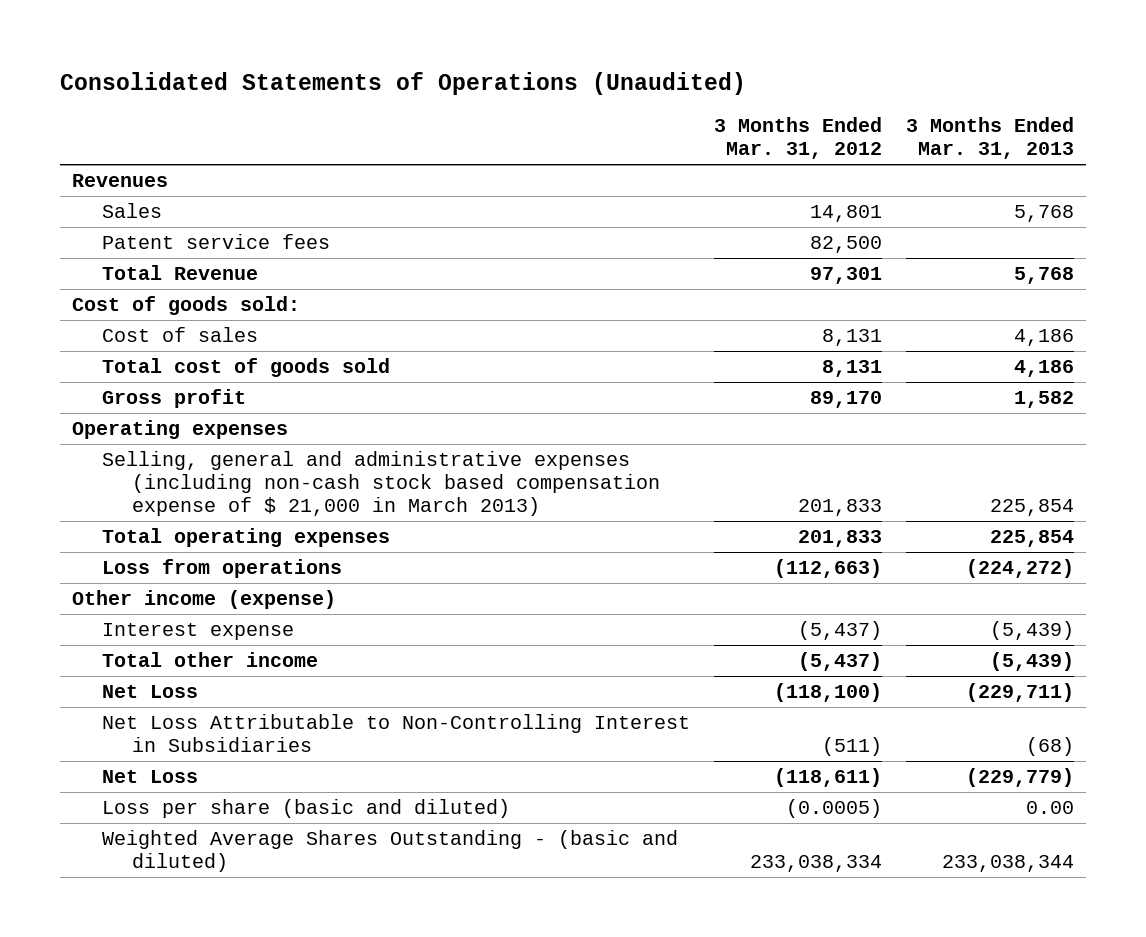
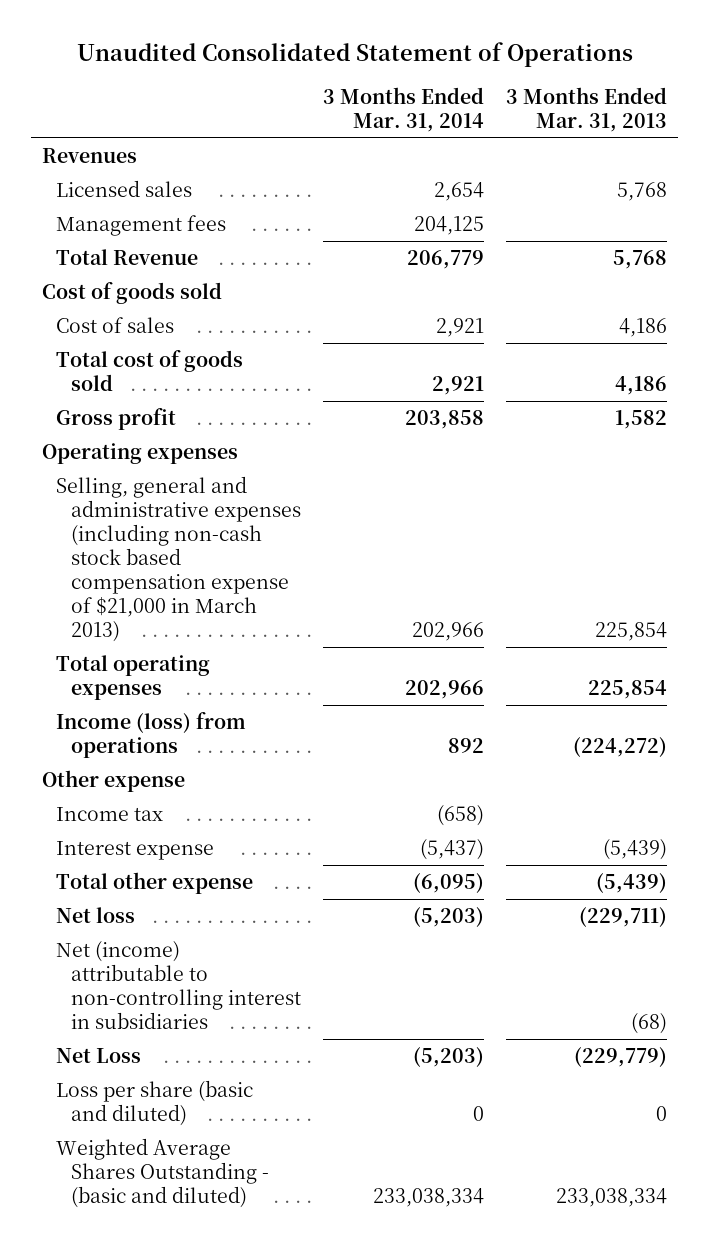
[59,72,746,96] Consolidated Statements of Operations (Unaudited) -> [76,41,633,67] Unaudited Consolidated Statement of Operations
[713,117,882,160] 3 Months Ended Mar. 31, 2012 -> none
none -> [322,86,484,133] 3 Months Ended Mar. 31, 2014
[101,234,330,250] Patent service fees -> none
[101,203,162,219] Sales -> [56,179,193,197] Licensed sales
none -> [56,214,227,236] Management fees
[71,296,300,316] Cost of goods sold: -> [41,281,222,304] Cost of goods sold
[101,451,660,516] Selling, general and administrative expenses (including non-cash stock based compensation expense of $ 21,000 in March 2013) -> [56,475,301,642] Selling, general and administrative expenses (including non-cash stock based compensation expense of $21,000 in March 2013)
[101,559,342,579] Loss from operations -> [56,711,247,758] Income (loss) from operations
[71,590,336,610] Other income (expense) -> [41,769,185,792] Other expense
none -> [56,806,164,821] Income tax
[101,652,318,668] Total other income -> [56,871,254,894] Total other expense
[101,685,198,699] Net Loss -> [56,906,136,923] Net loss
[101,714,690,753] Net Loss Attributable to Non-Controlling Interest in Subsidiaries -> [56,940,301,1029] Net (income) attributable to non-controlling interest in subsidiaries
[1026,801,1075,815] 0.00 -> [656,1105,668,1121] 0
[942,855,1075,873] 233,038,344 -> [556,1187,668,1207] 233,038,334

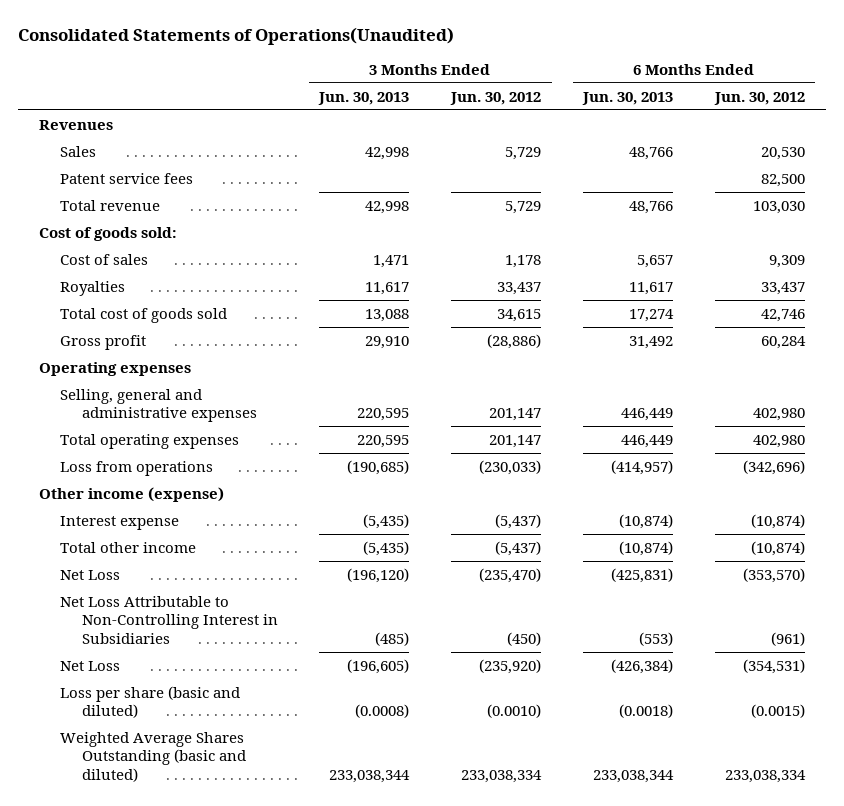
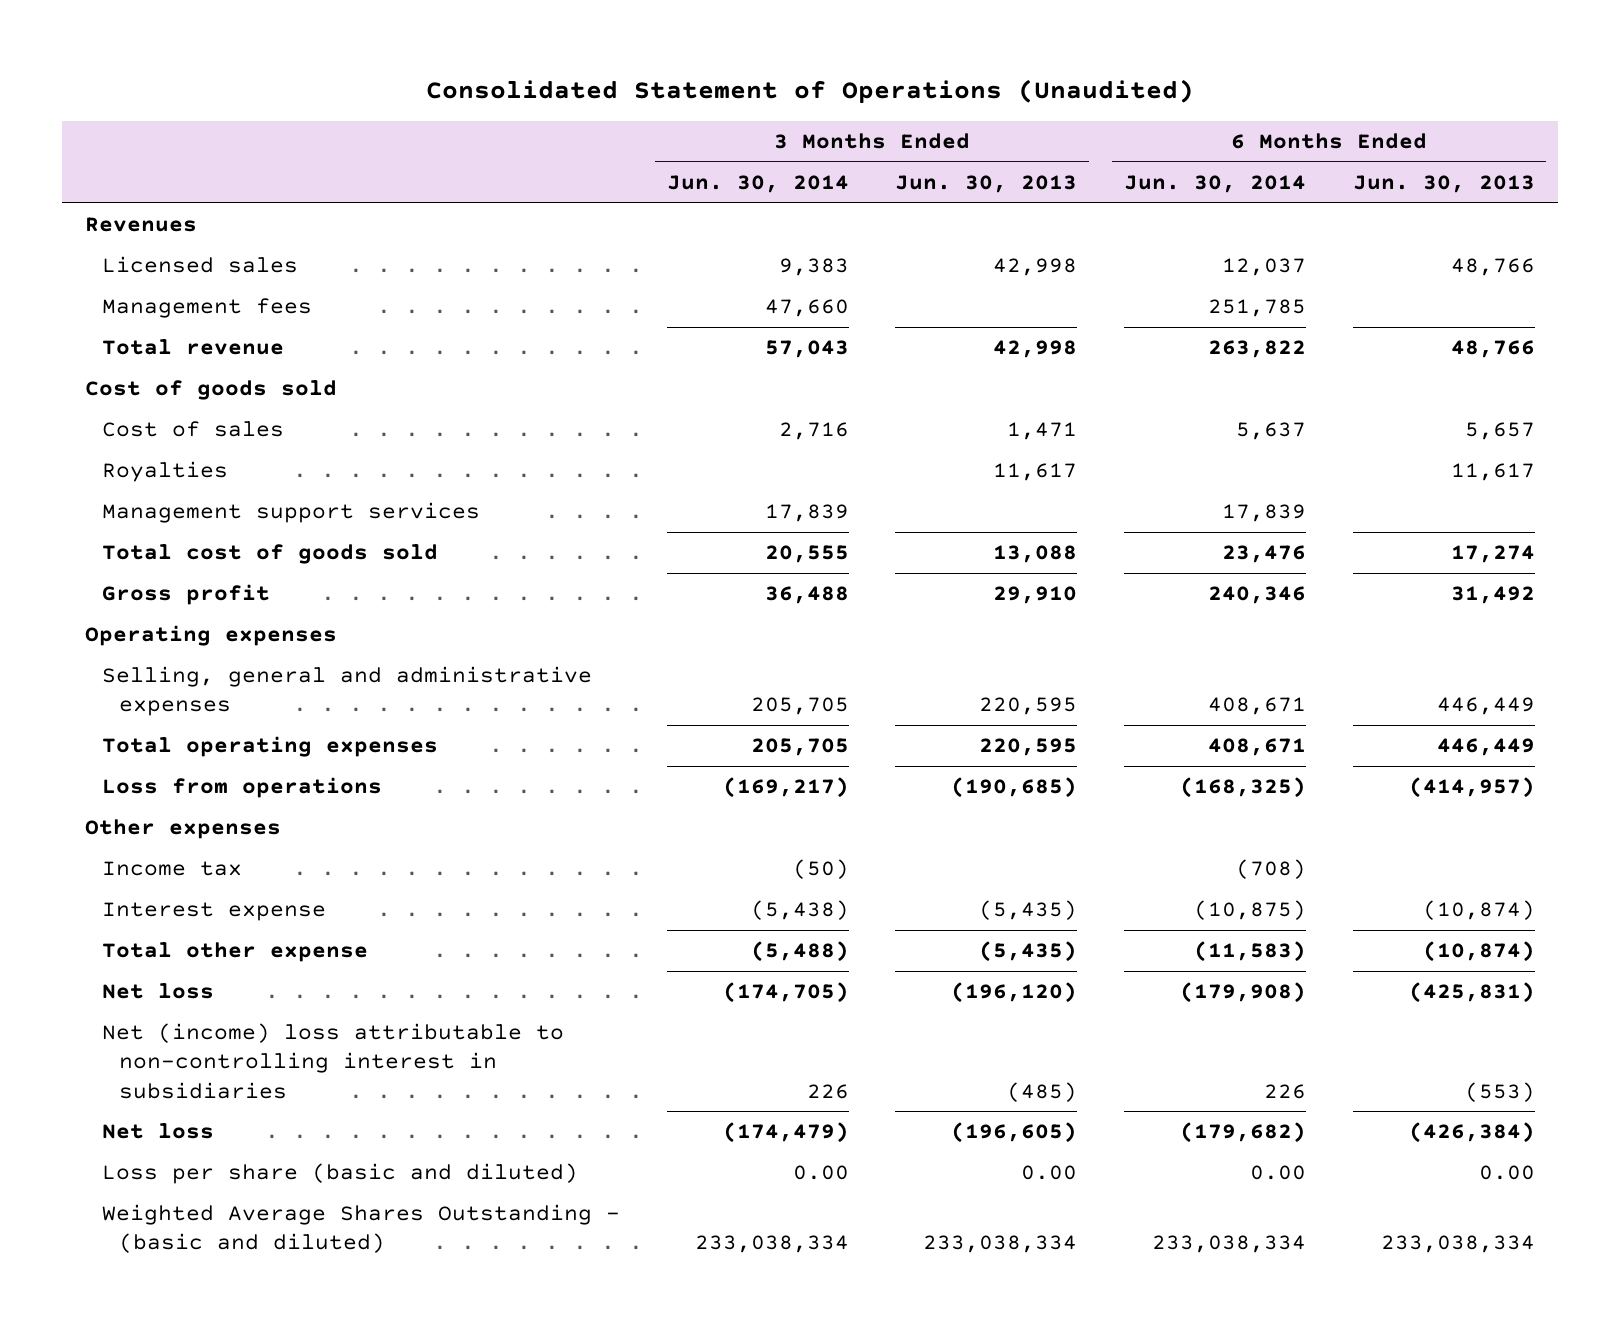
[17,27,454,46] Consolidated Statements of Operations(Unaudited) -> [425,78,1194,104] Consolidated Statement of Operations (Unaudited)
[450,91,542,105] Jun. 30, 2012 -> none
[713,91,805,105] Jun. 30, 2012 -> none
none -> [666,175,849,194] Jun. 30, 2014
none -> [1124,175,1307,194] Jun. 30, 2014
[60,172,194,184] Patent service fees -> none
[60,145,97,157] Sales -> [102,256,299,274] Licensed sales
none -> [102,298,313,319] Management fees
[38,226,177,241] Cost of goods sold: -> [85,380,338,401] Cost of goods sold
none -> [102,502,481,524] Management support services
[38,486,224,502] Other income (expense) -> [85,819,282,840] Other expenses
none -> [102,861,243,877] Income tax
[60,541,197,553] Total other income -> [102,942,369,963] Total other expense
[60,569,121,580] Net Loss -> [102,983,215,1000] Net loss
[60,595,278,644] Net Loss Attributable to Non-Controlling Interest in Subsidiaries -> [102,1023,565,1099] Net (income) loss attributable to non-controlling interest in subsidiaries
[60,660,121,671] Net Loss -> [102,1123,215,1140] Net loss
[355,704,410,719] (0.0008) -> [1021,1165,1078,1181] 0.00
[618,704,673,719] (0.0018) -> [1478,1165,1535,1181] 0.00
[60,731,246,782] Weighted Average Shares Outstanding (basic and diluted) -> [102,1204,621,1254] Weighted Average Shares Outstanding - (basic and diluted)
[329,769,411,783] 233,038,344 -> [923,1235,1078,1254] 233,038,334
[592,769,674,783] 233,038,344 -> [1380,1235,1535,1254] 233,038,334

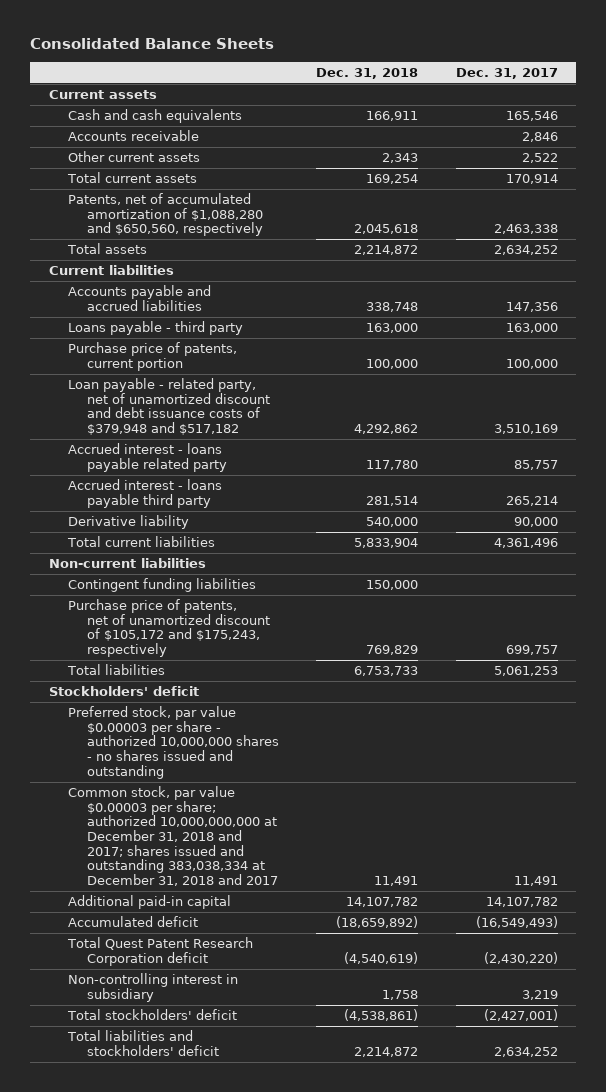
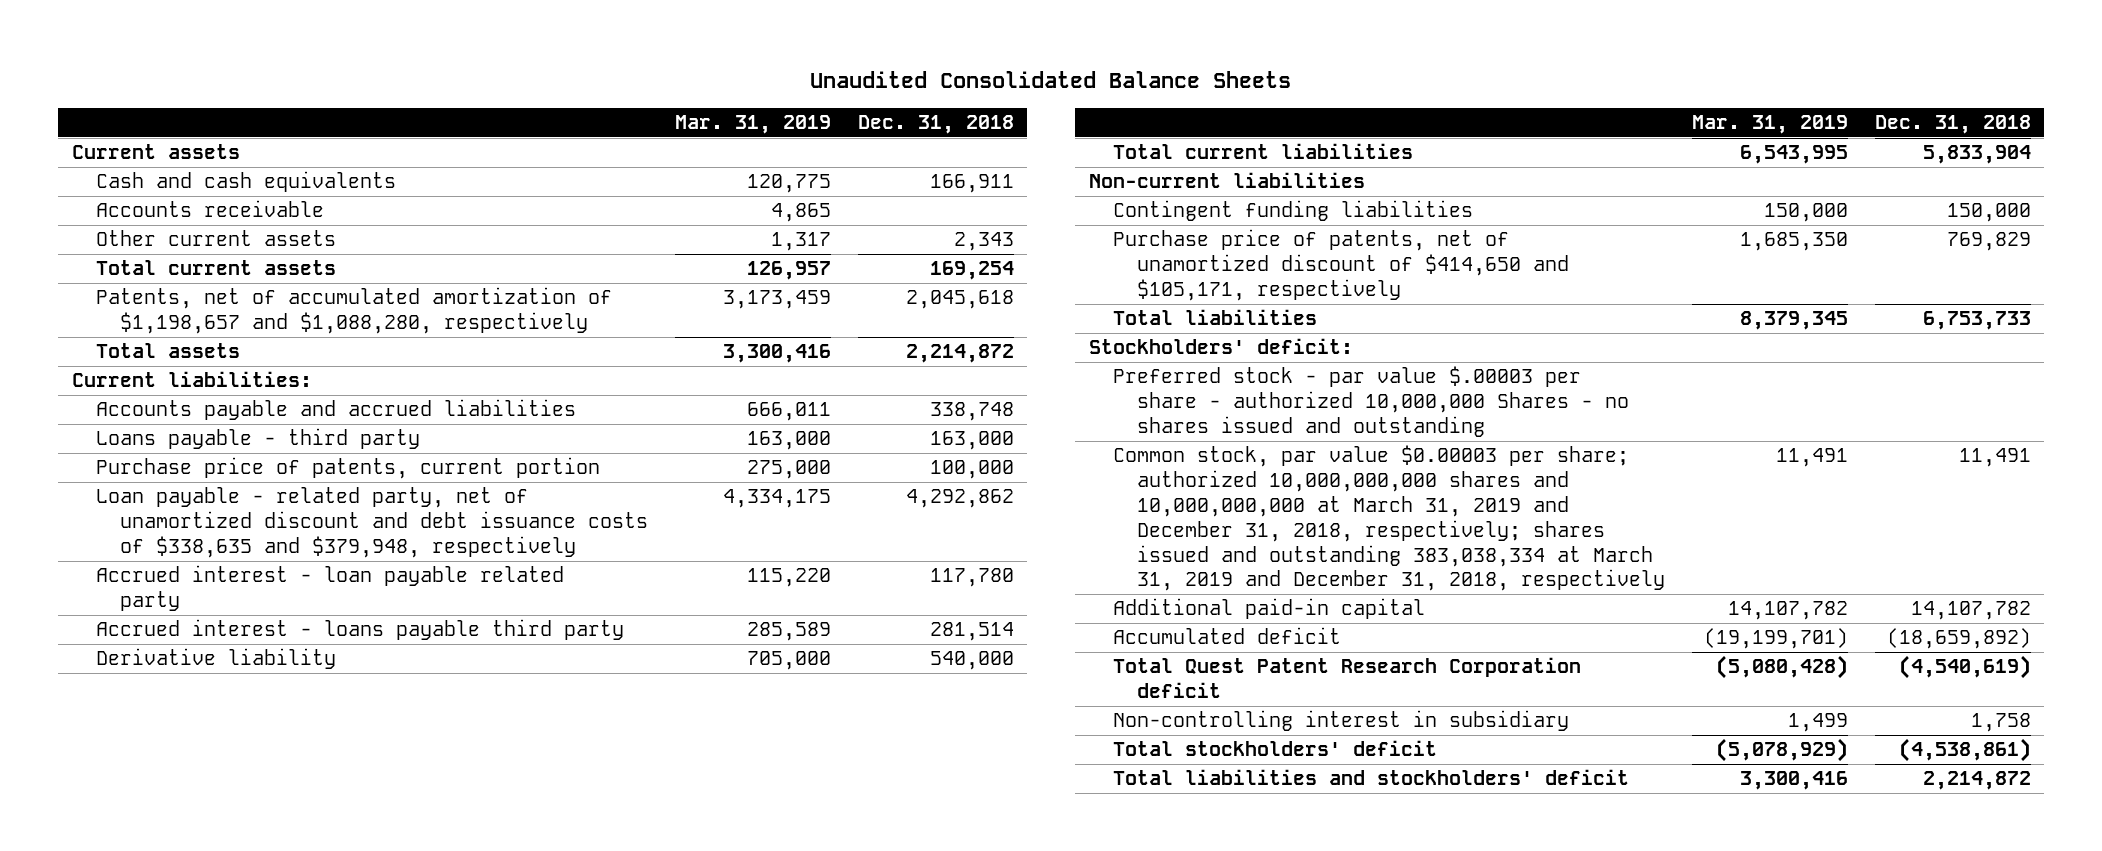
[29,38,274,50] Consolidated Balance Sheets -> [810,71,1292,89] Unaudited Consolidated Balance Sheets
[455,67,558,79] Dec. 31, 2017 -> none
none -> [674,114,831,134] Mar. 31, 2019
[67,192,263,237] Patents, net of accumulated amortization of $1,088,280 and $650,560, respectively -> [95,287,612,335] Patents, net of accumulated amortization of $1,198,657 and $1,088,280, respectively
[48,264,174,275] Current liabilities -> [71,371,312,388] Current liabilities:
[67,377,270,436] Loan payable - related party, net of unamortized discount and debt issuance costs of $379,948 and $517,182 -> [95,487,649,559] Loan payable - related party, net of unamortized discount and debt issuance costs of $338,635 and $379,948, respectively
[67,442,227,472] Accrued interest - loans payable related party -> [95,565,564,612] Accrued interest - loan payable related party
[67,598,270,658] Purchase price of patents, net of unamortized discount of $105,172 and $175,243, respectively -> [1113,229,1570,302] Purchase price of patents, net of unamortized discount of $414,650 and $105,171, respectively
[48,685,199,696] Stockholders' deficit -> [1088,338,1353,355] Stockholders' deficit:
[67,705,279,779] Preferred stock, par value $0.00003 per share - authorized 10,000,000 shares - no shares issued and outstanding -> [1113,366,1630,438] Preferred stock - par value $.00003 per share - authorized 10,000,000 Shares - no shares issued and outstanding
[67,785,278,887] Common stock, par value $0.00003 per share; authorized 10,000,000,000 at December 31, 2018 and 2017; shares issued and outstanding 383,038,334 at December 31, 2018 and 2017 -> [1113,445,1666,592] Common stock, par value $0.00003 per share; authorized 10,000,000,000 shares and 10,000,000,000 at March 31, 2019 and December 31, 2018, respectively; shares issued and outstanding 383,038,334 at March 31, 2019 and December 31, 2018, respectively

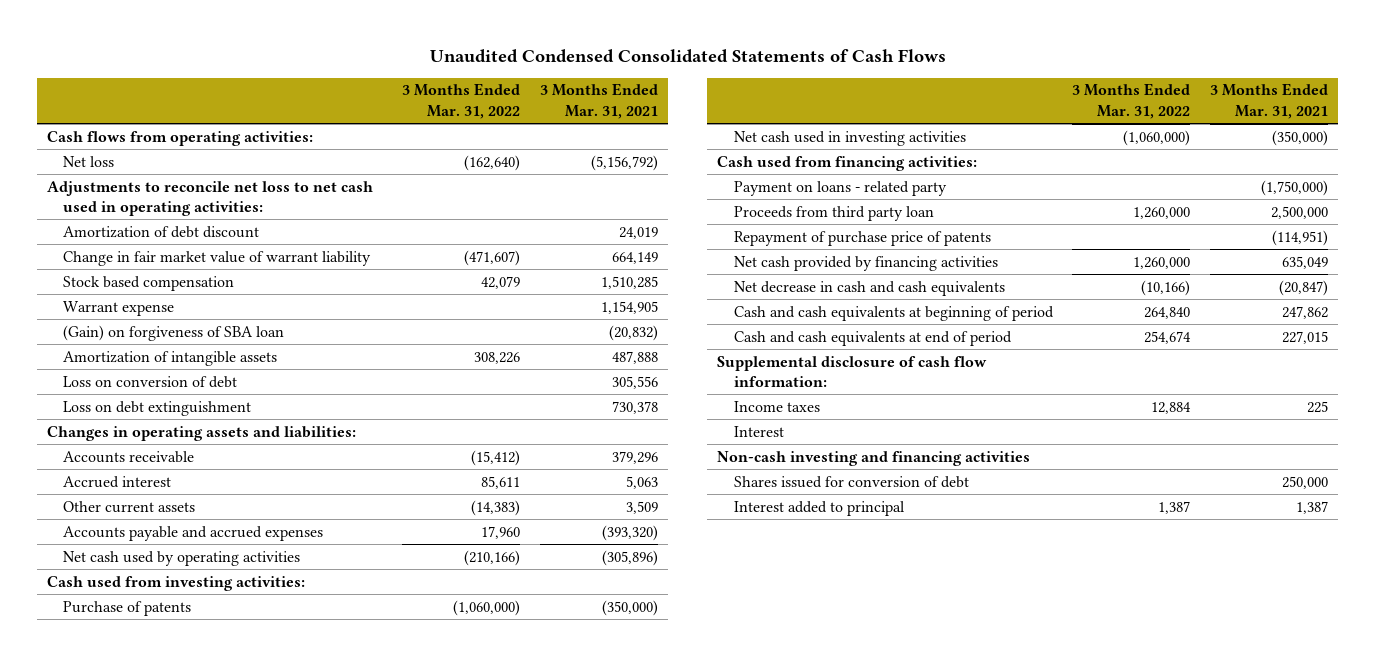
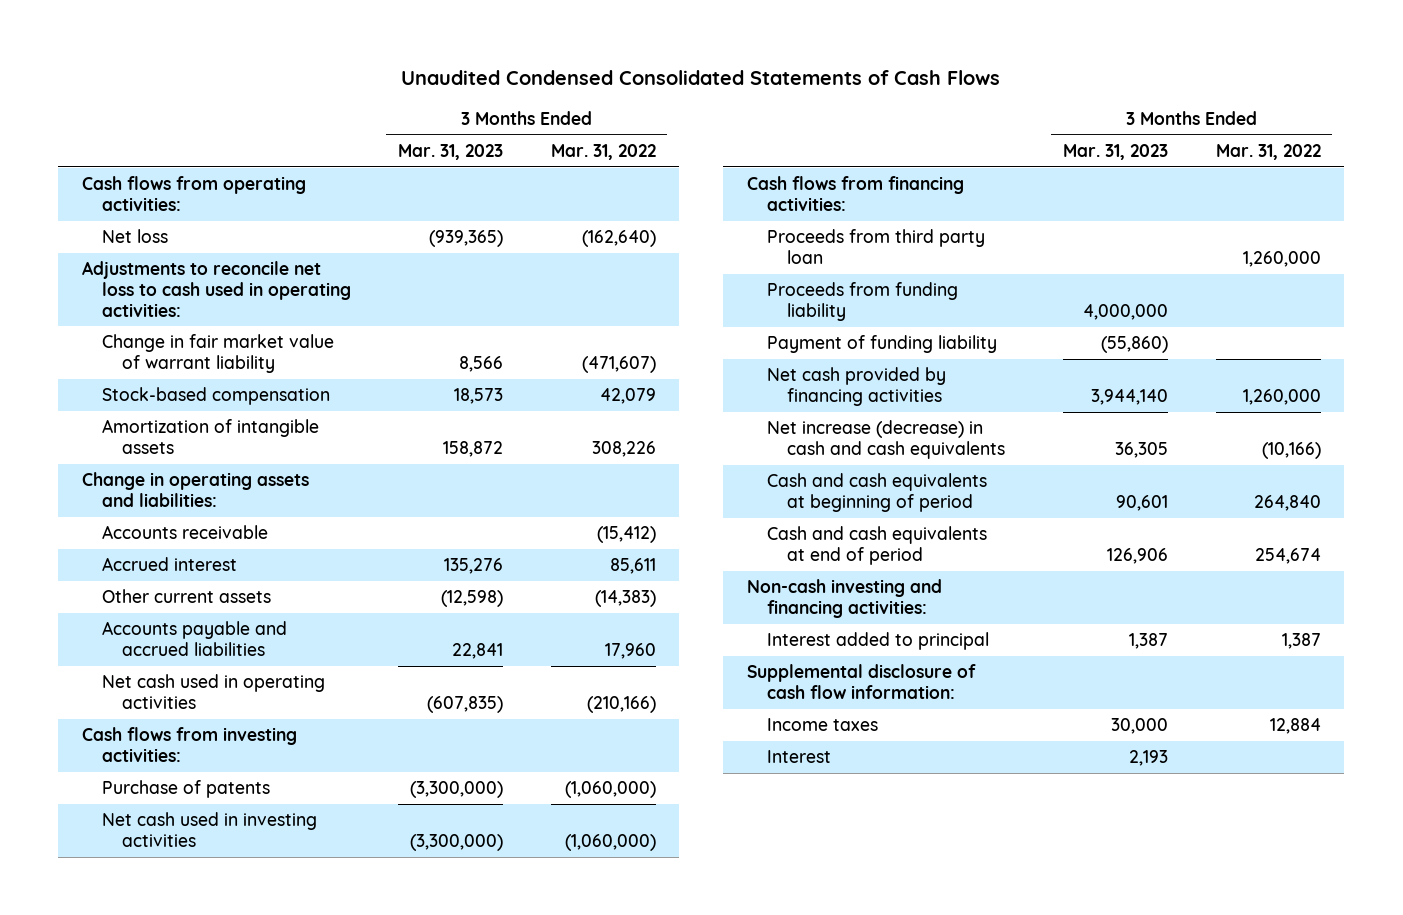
[539,83,658,120] 3 Months Ended Mar. 31, 2021 -> none
none -> [398,143,504,160] Mar. 31, 2023
[63,225,260,238] Amortization of debt discount -> none
[46,180,373,217] Adjustments to reconcile net loss to net cash used in operating activities: -> [81,261,351,317] Adjustments to reconcile net loss to cash used in operating activities:
[63,300,175,316] Warrant expense -> none
[63,324,285,341] (Gain) on forgiveness of SBA loan -> none
[63,275,235,291] Stock based compensation -> [101,387,330,406] Stock-based compensation
[63,375,238,388] Loss on conversion of debt -> none
[63,400,252,416] Loss on debt extinguishment -> none
[46,425,356,441] Changes in operating assets and liabilities: -> [81,472,309,507] Change in operating assets and liabilities:
[63,525,324,541] Accounts payable and accrued expenses -> [101,621,287,656] Accounts payable and accrued liabilities
[63,550,301,566] Net cash used by operating activities -> [101,674,325,709] Net cash used in operating activities
[46,575,305,591] Cash used from investing activities: -> [81,727,297,762] Cash flows from investing activities:
[733,180,947,196] Payment on loans - related party -> none
[717,155,978,171] Cash used from financing activities: -> [746,176,964,211] Cash flows from financing activities:
none -> [766,282,958,321] Proceeds from funding liability
[733,230,991,246] Repayment of purchase price of patents -> [766,335,997,354] Payment of funding liability
[733,280,1005,296] Net decrease in cash and cash equivalents -> [766,420,1005,459] Net increase (decrease) in cash and cash equivalents
none -> [746,579,942,618] Non-cash investing and financing activities:
[733,500,905,516] Interest added to principal -> [766,632,989,651] Interest added to principal
[717,450,1031,466] Non-cash investing and financing activities -> none
[733,475,969,488] Shares issued for conversion of debt -> none

